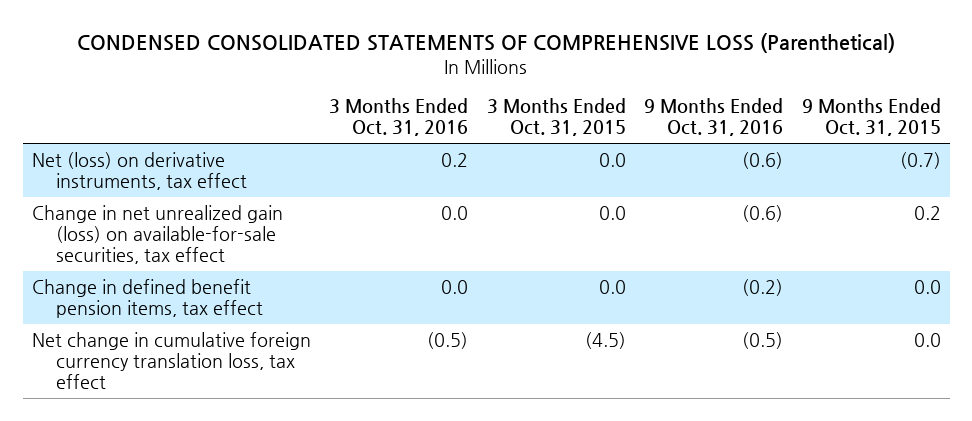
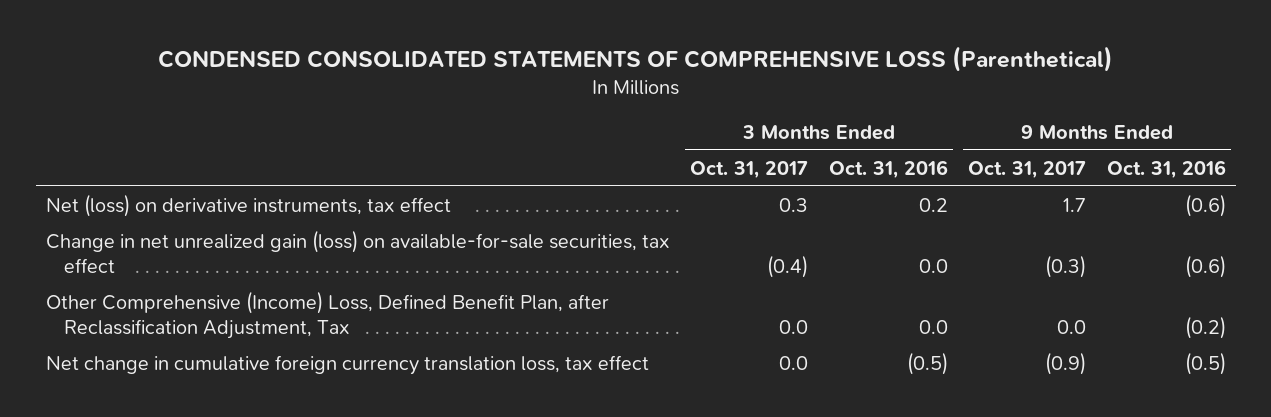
[486,98,626,137] 3 Months Ended Oct. 31, 2015 -> none
[801,98,941,137] 9 Months Ended Oct. 31, 2015 -> none
none -> [690,160,809,179] Oct. 31, 2017
none -> [968,160,1087,179] Oct. 31, 2017
[31,279,263,319] Change in defined benefit pension items, tax effect -> [45,290,609,339] Other Comprehensive (Income) Loss, Defined Benefit Plan, after Reclassification Adjustment, Tax

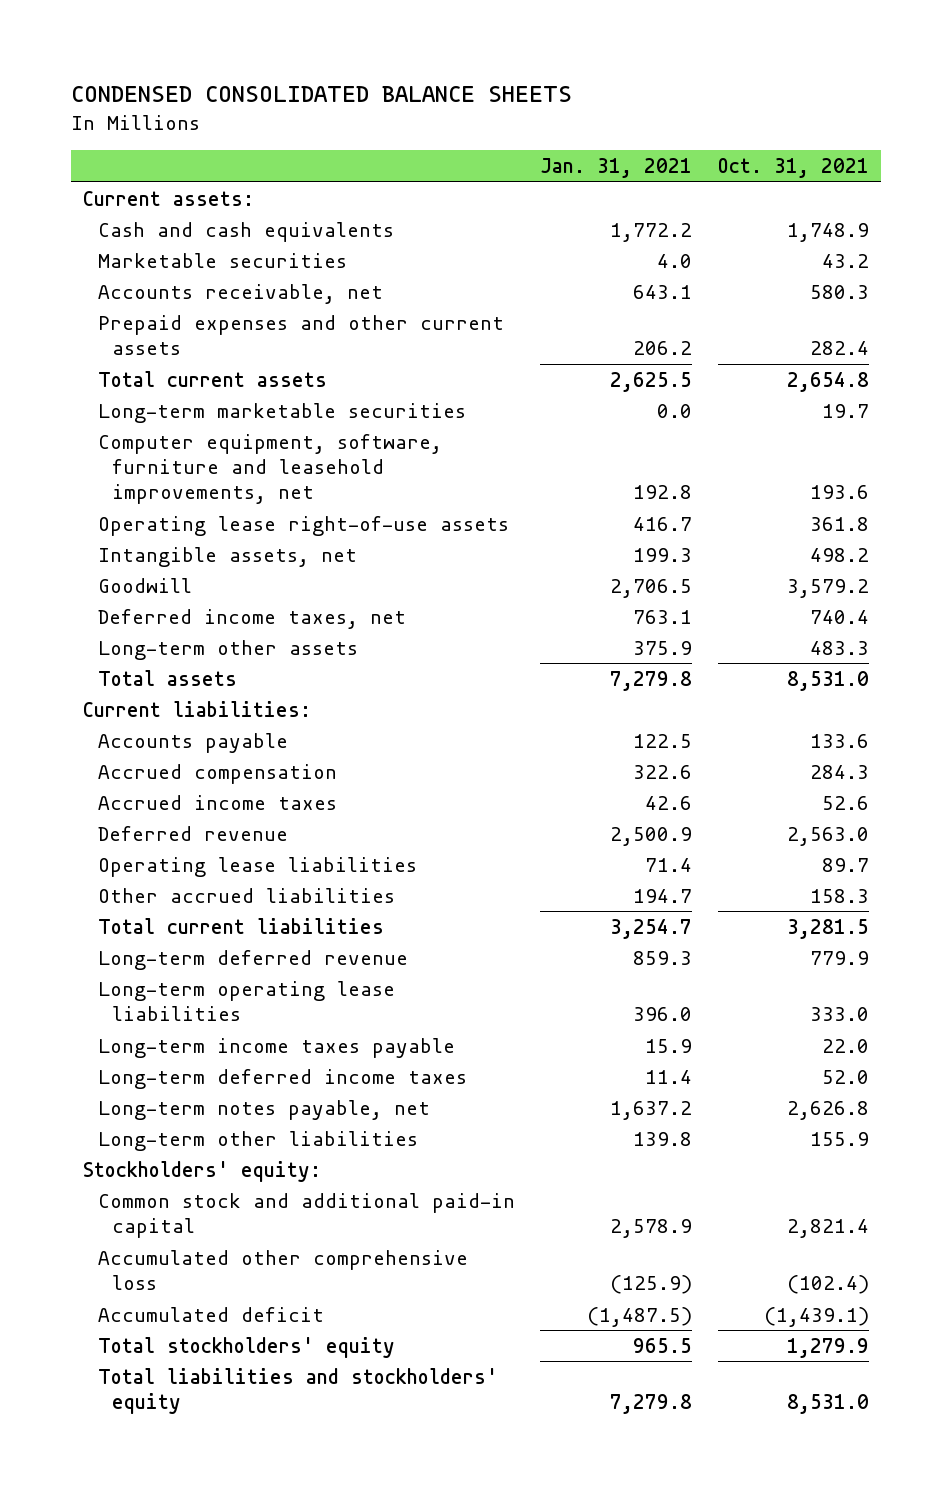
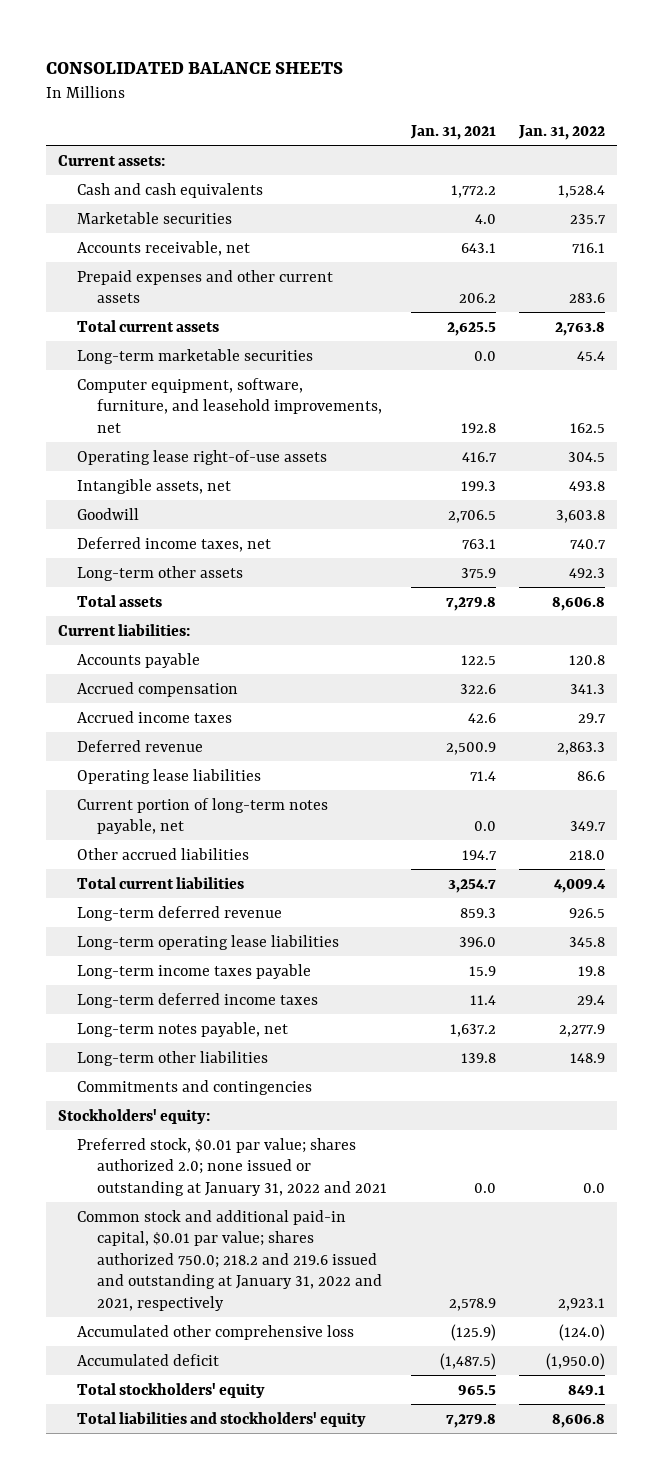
[70,86,572,103] CONDENSED CONSOLIDATED BALANCE SHEETS -> [45,61,343,74] CONSOLIDATED BALANCE SHEETS
[717,157,869,178] Oct. 31, 2021 -> none
none -> [518,125,606,141] Jan. 31, 2022
[97,433,442,505] Computer equipment, software, furniture and leasehold improvements, net -> [77,377,383,433] Computer equipment, software, furniture, and leasehold improvements, net
none -> [77,797,329,835] Current portion of long-term notes payable, net
none -> [77,1079,313,1095] Commitments and contingencies
none -> [77,1137,388,1196] Preferred stock, $0.01 par value; shares authorized 2.0; none issued or outstanding at January 31, 2022 and 2021
[97,1192,515,1239] Common stock and additional paid-in capital -> [77,1209,383,1311] Common stock and additional paid-in capital, $0.01 par value; shares authorized 750.0; 218.2 and 219.6 issued and outstanding at January 31, 2022 and 2021, respectively

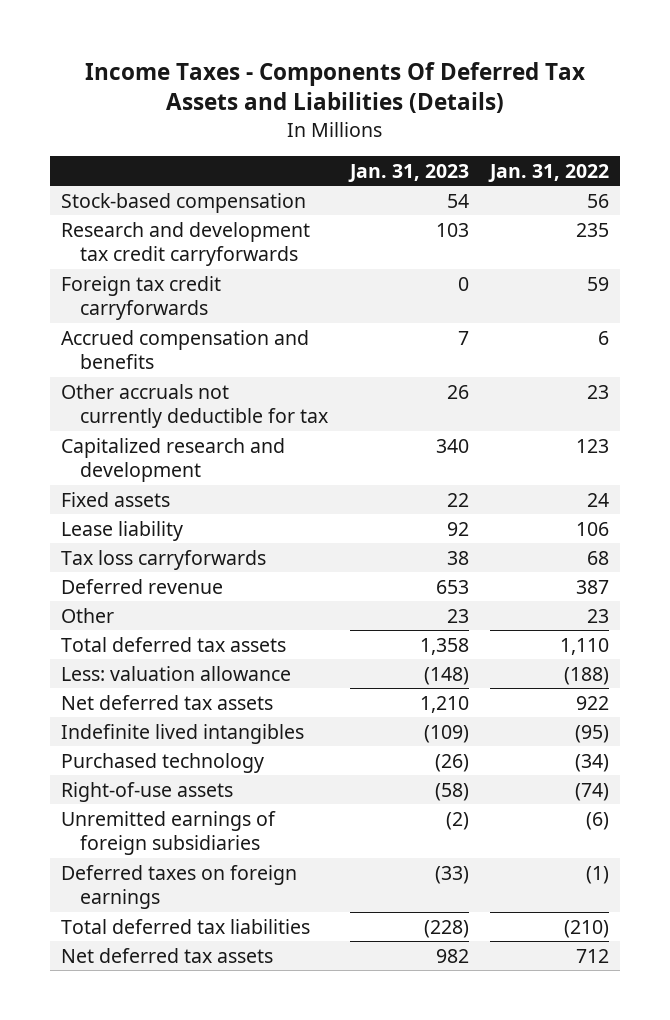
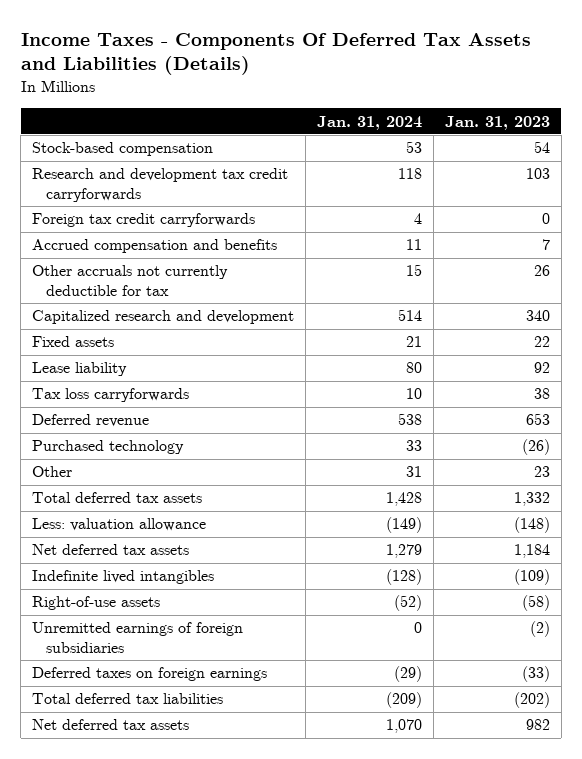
[488,163,610,182] Jan. 31, 2022 -> none
none -> [316,115,422,130] Jan. 31, 2024
[60,752,264,773] Purchased technology -> [32,440,185,455] Purchased technology
[419,637,469,655] 1,358 -> [513,492,550,507] 1,332
[419,695,469,713] 1,210 -> [513,544,550,559] 1,184
[423,919,469,938] (228) -> [513,692,550,709] (202)

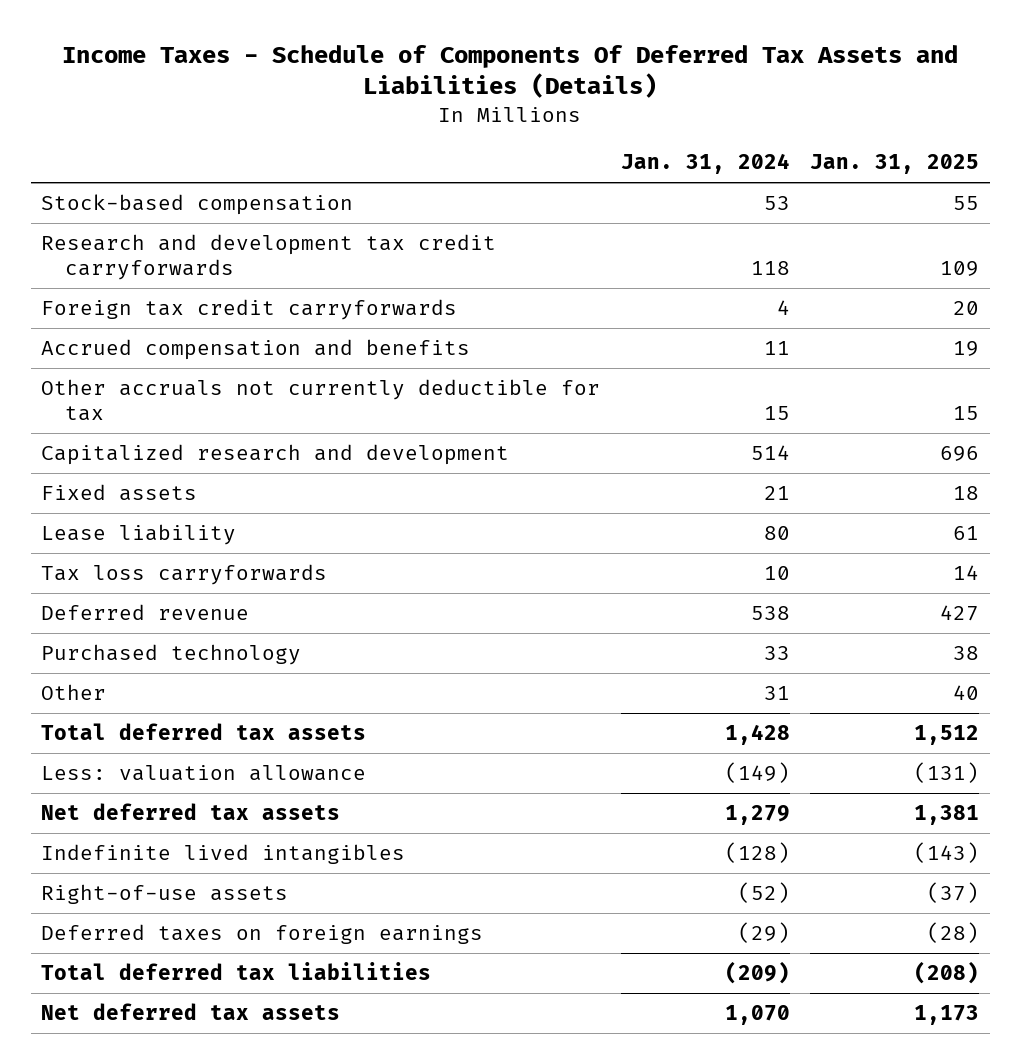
[20,32,531,76] Income Taxes - Components Of Deferred Tax Assets and Liabilities (Details) -> [62,44,959,99] Income Taxes - Schedule of Components Of Deferred Tax Assets and Liabilities (Details)
[444,115,550,130] Jan. 31, 2023 -> none
none -> [810,154,980,175] Jan. 31, 2025
[32,622,244,654] Unremitted earnings of foreign subsidiaries -> none

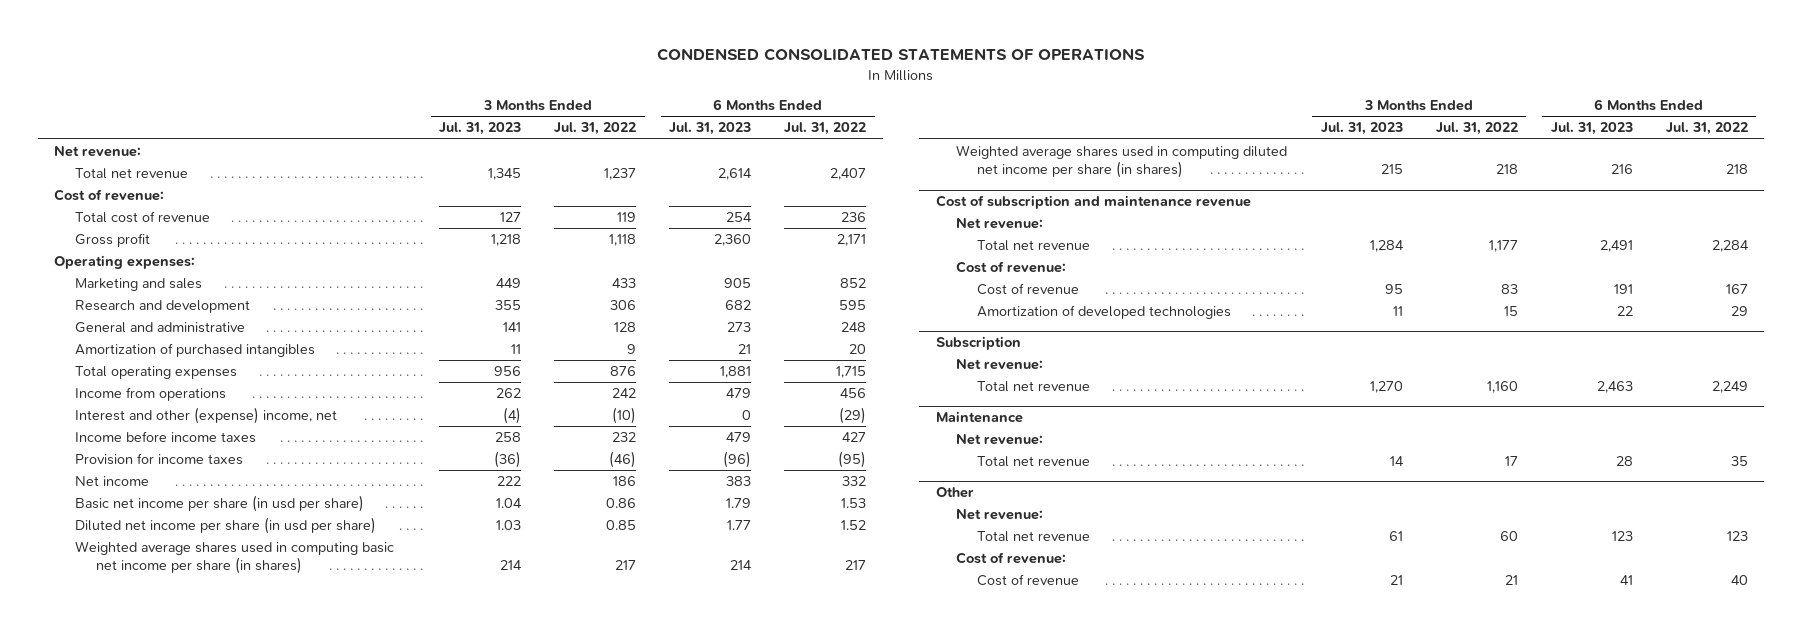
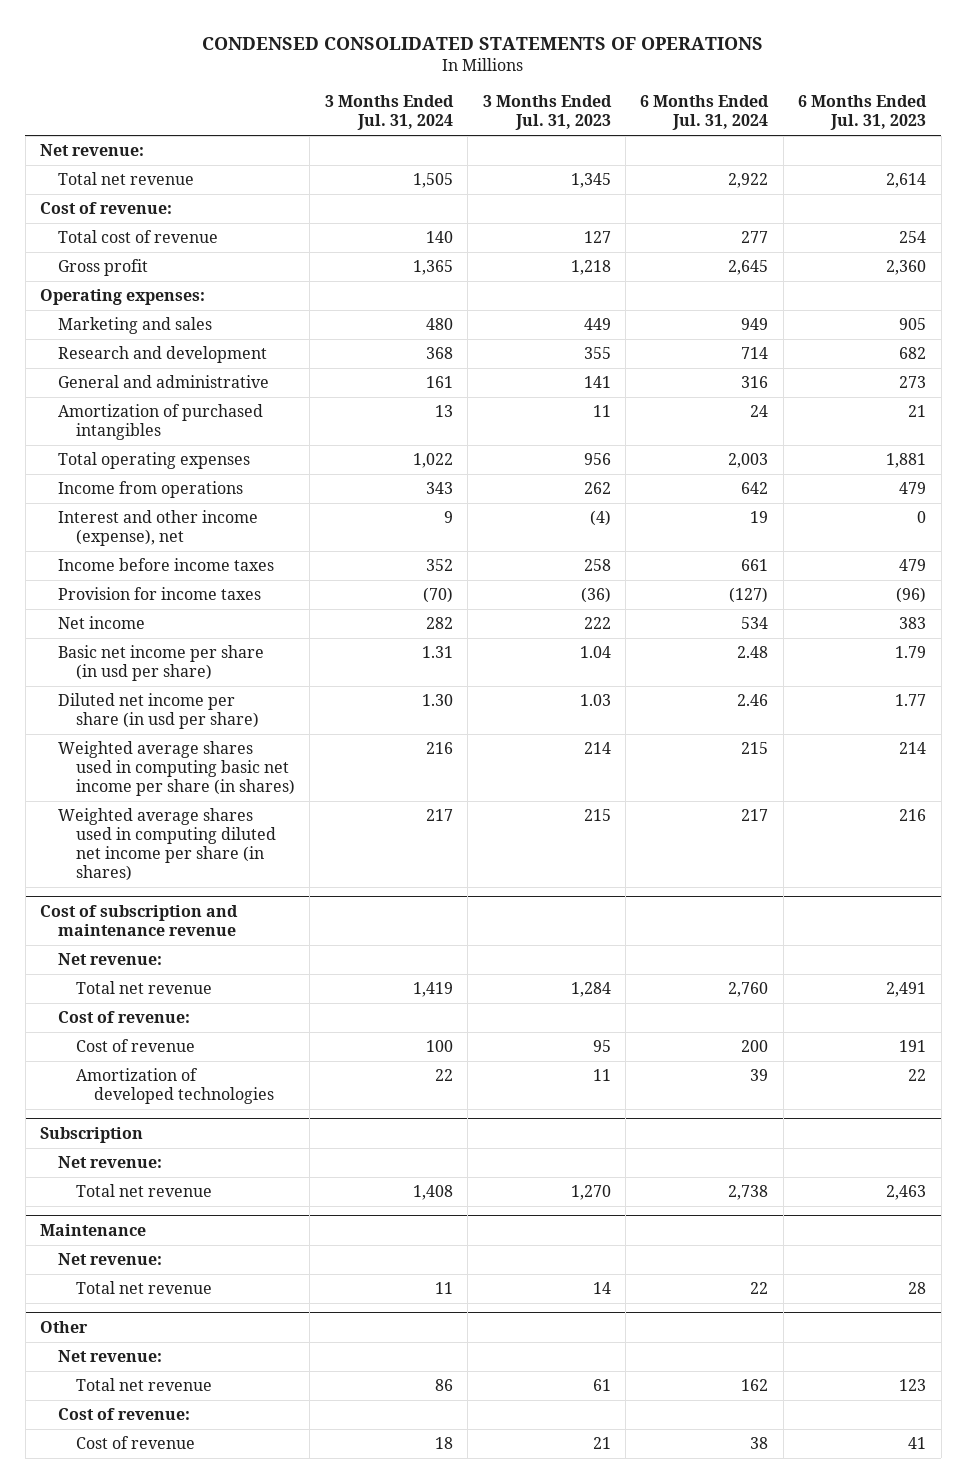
[554,122,637,136] Jul. 31, 2022 -> none
[784,122,867,136] Jul. 31, 2022 -> none
none -> [324,95,454,131] 3 Months Ended Jul. 31, 2024
none -> [640,95,770,131] 6 Months Ended Jul. 31, 2024
[75,407,338,425] Interest and other (expense) income, net -> [58,510,259,547] Interest and other income (expense), net

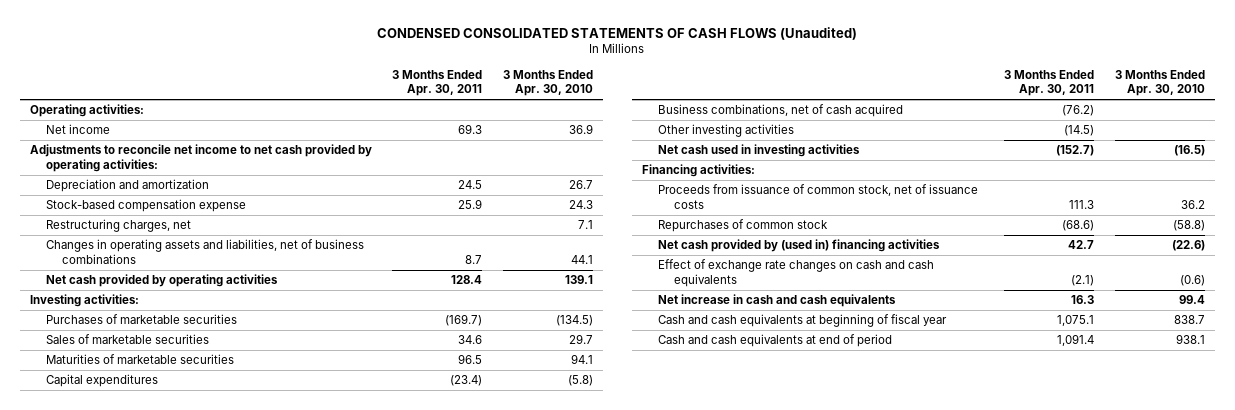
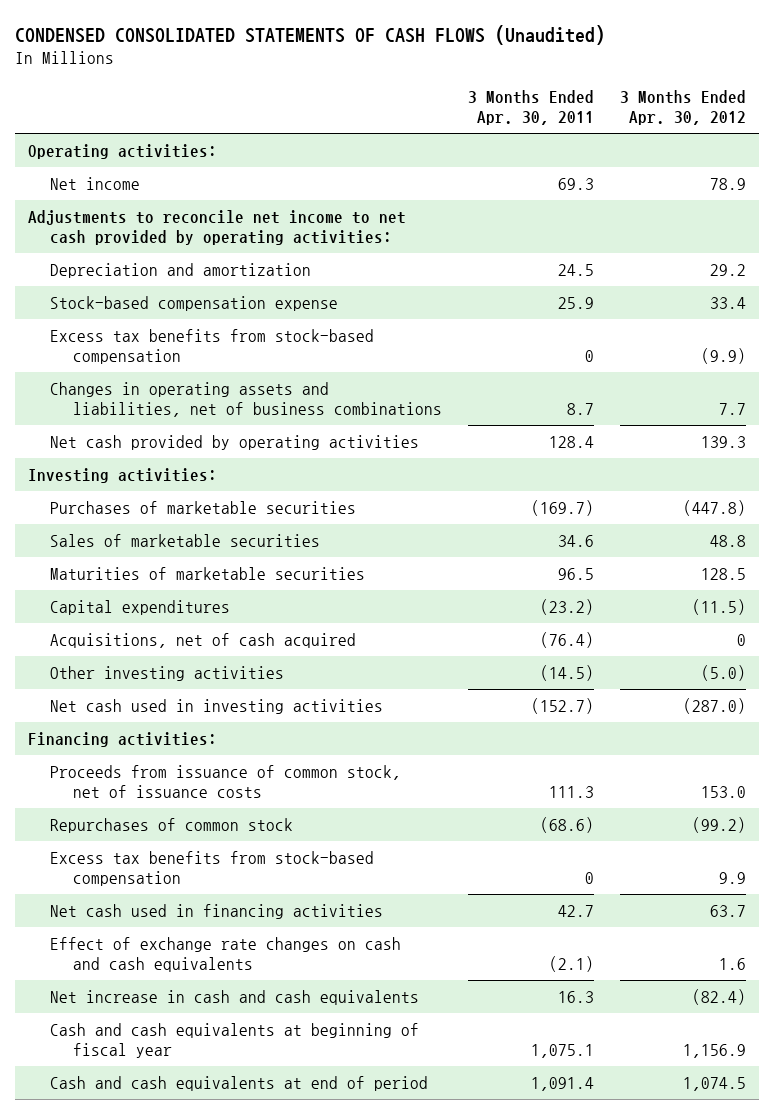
[502,69,593,97] 3 Months Ended Apr. 30, 2010 -> none
none -> [620,90,747,126] 3 Months Ended Apr. 30, 2012
[45,219,191,233] Restructuring charges, net -> none
none -> [50,328,375,364] Excess tax benefits from stock-based compensation
[450,375,483,387] (23.4) -> [539,598,594,615] (23.2)
[657,104,903,118] Business combinations, net of cash acquired -> [50,632,357,648] Acquisitions, net of cash acquired
[1062,105,1095,117] (76.2) -> [539,631,594,648] (76.4)
none -> [50,850,375,886] Excess tax benefits from stock-based compensation
[657,239,940,253] Net cash provided by (used in) financing activities -> [50,903,384,919] Net cash used in financing activities

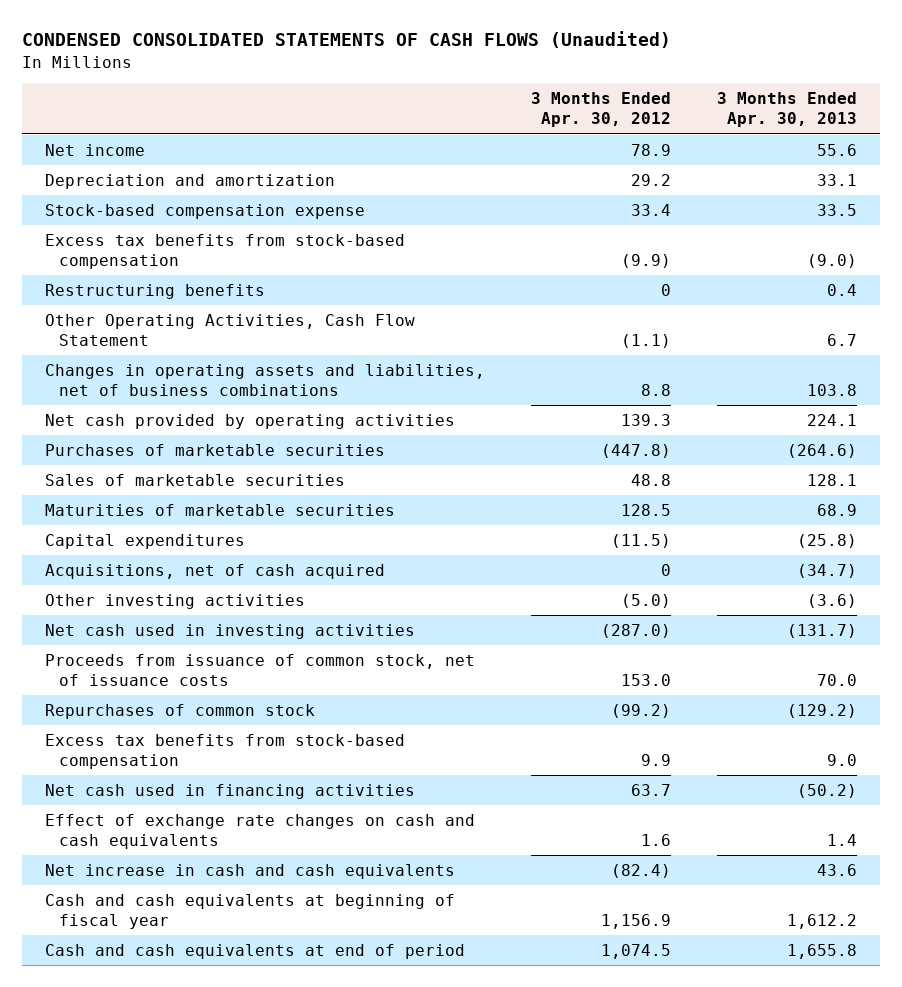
[467,90,594,126] 3 Months Ended Apr. 30, 2011 -> none
none -> [717,92,858,128] 3 Months Ended Apr. 30, 2013
[27,143,217,159] Operating activities: -> none
[27,209,406,245] Adjustments to reconcile net income to net cash provided by operating activities: -> none
none -> [44,284,265,300] Restructuring benefits
none -> [44,314,415,346] Other Operating Activities, Cash Flow Statement
[719,402,747,415] 7.7 -> [641,383,672,396] 8.8
[27,467,217,483] Investing activities: -> none
[27,731,217,747] Financing activities: -> none

